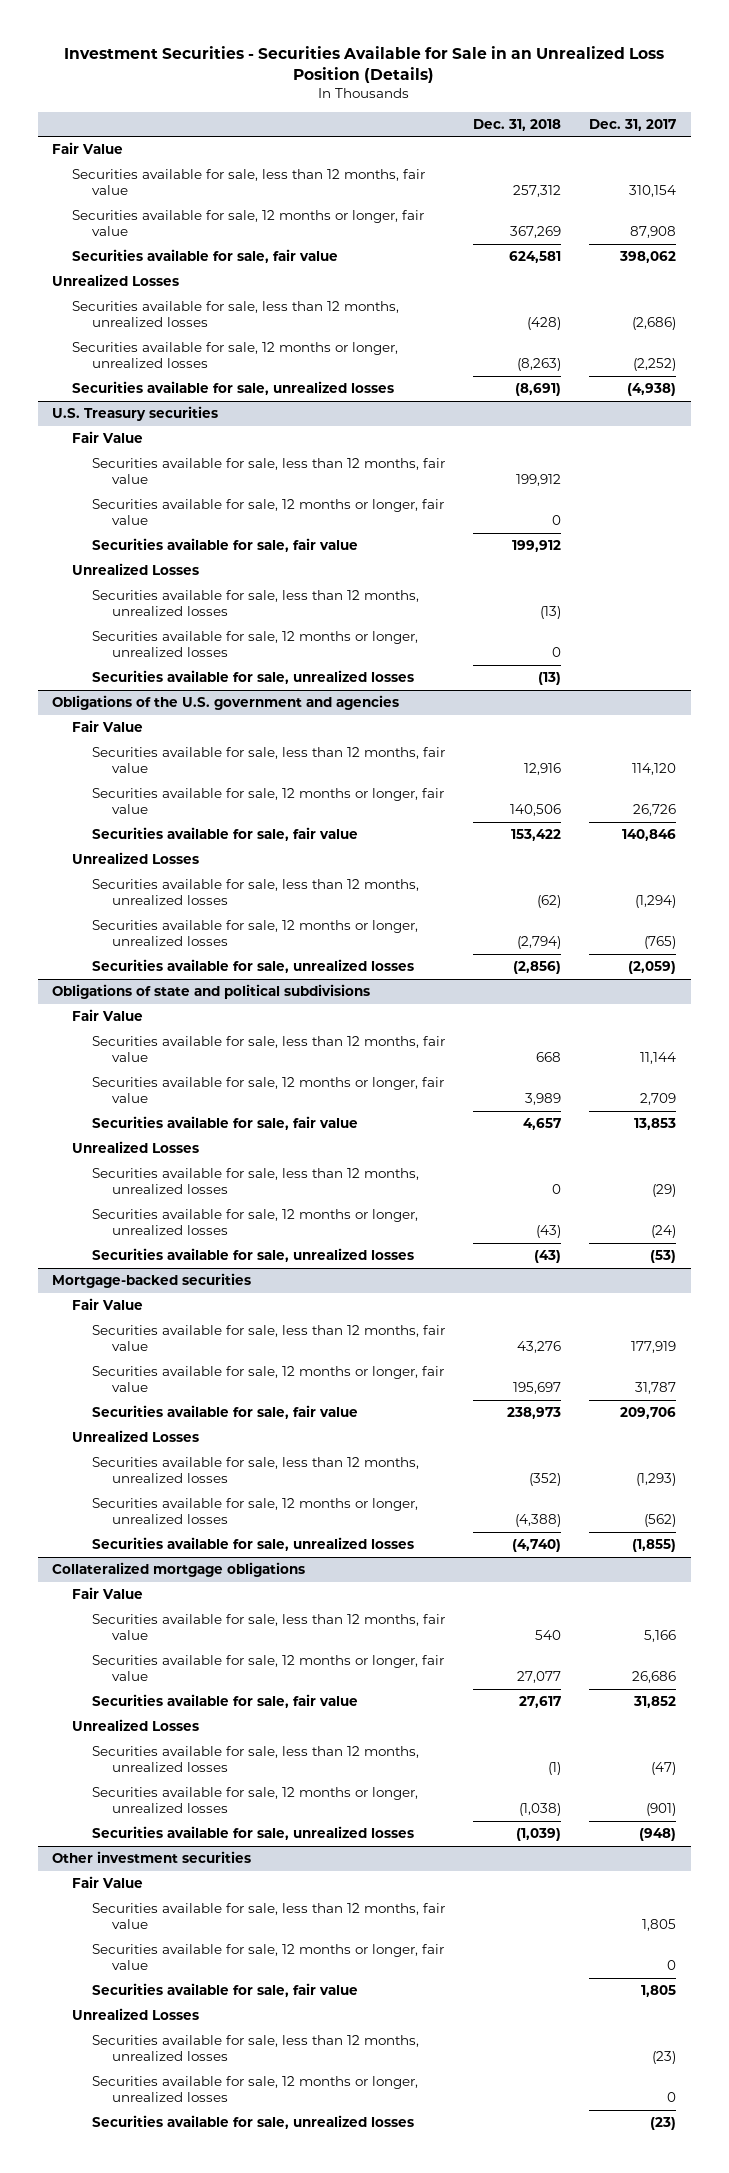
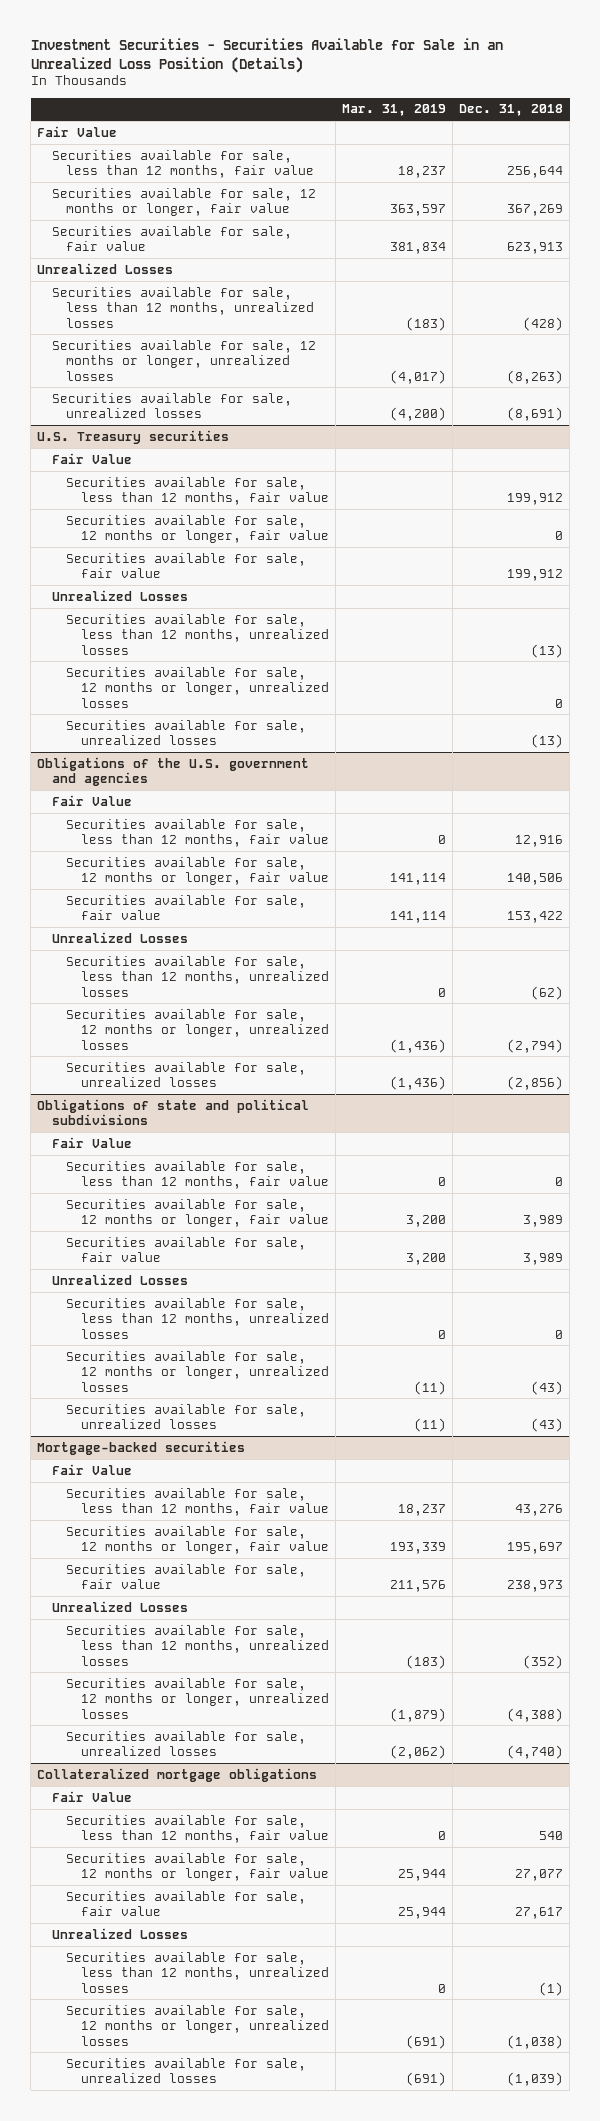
[589,118,677,131] Dec. 31, 2017 -> none
none -> [341,104,446,117] Mar. 31, 2019
[513,185,562,198] 257,312 -> [506,166,563,179] 256,644
[509,251,562,264] 624,581 -> [506,242,563,255] 623,913
[536,1052,562,1063] 668 -> [554,1177,563,1187] 0
[523,1118,562,1131] 4,657 -> [522,1253,563,1266] 3,989
[52,1851,252,1864] Other investment securities -> none
[72,1876,144,1889] Fair Value -> none
[92,1903,446,1930] Securities available for sale, less than 12 months, fair value -> none
[92,1944,445,1971] Securities available for sale, 12 months or longer, fair value -> none
[92,1983,359,1998] Securities available for sale, fair value -> none
[72,2008,200,2021] Unrealized Losses -> none
[92,2035,420,2062] Securities available for sale, less than 12 months, unrealized losses -> none
[92,2076,419,2103] Securities available for sale, 12 months or longer, unrealized losses -> none
[92,2115,415,2130] Securities available for sale, unrealized losses -> none

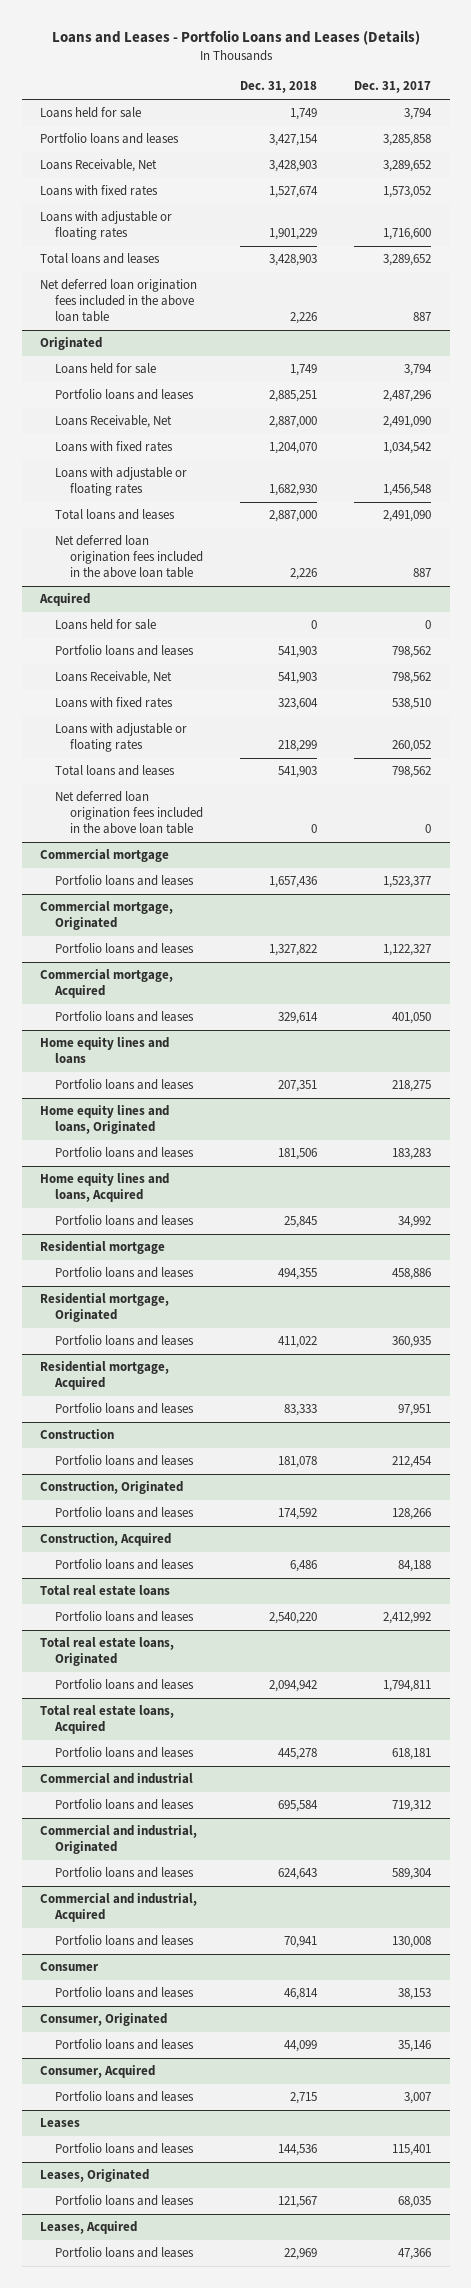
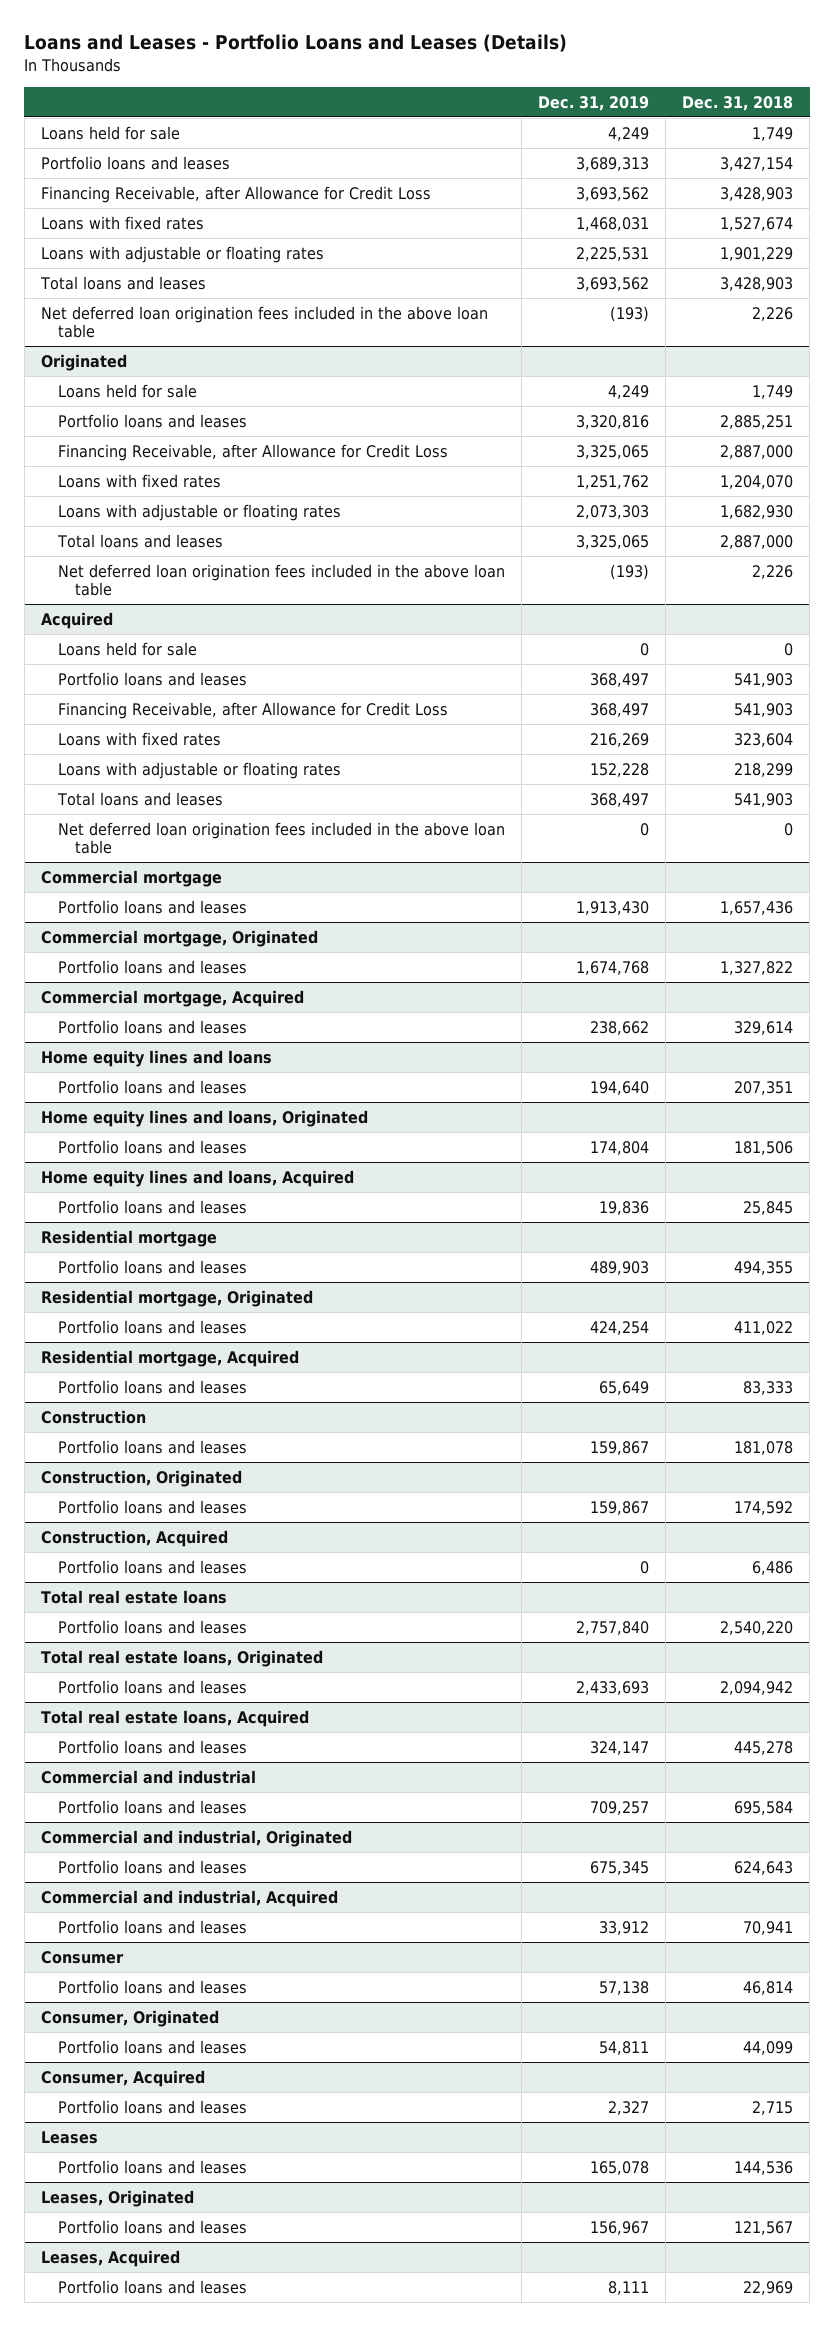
[354,81,432,94] Dec. 31, 2017 -> none
none -> [537,95,649,111] Dec. 31, 2019
[40,159,158,173] Loans Receivable, Net -> [40,185,431,203] Financing Receivable, after Allowance for Credit Loss
[54,415,172,429] Loans Receivable, Net -> [57,443,448,461] Financing Receivable, after Allowance for Credit Loss
[54,671,172,685] Loans Receivable, Net -> [57,701,448,719] Financing Receivable, after Allowance for Credit Loss

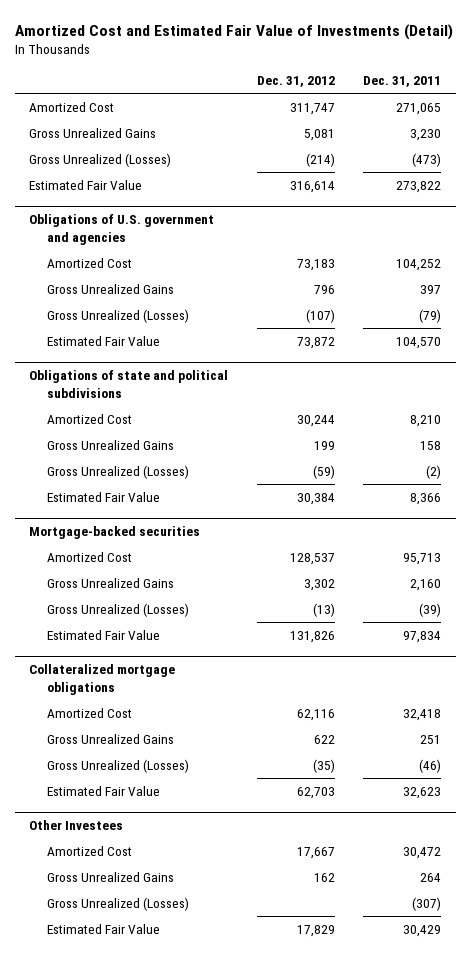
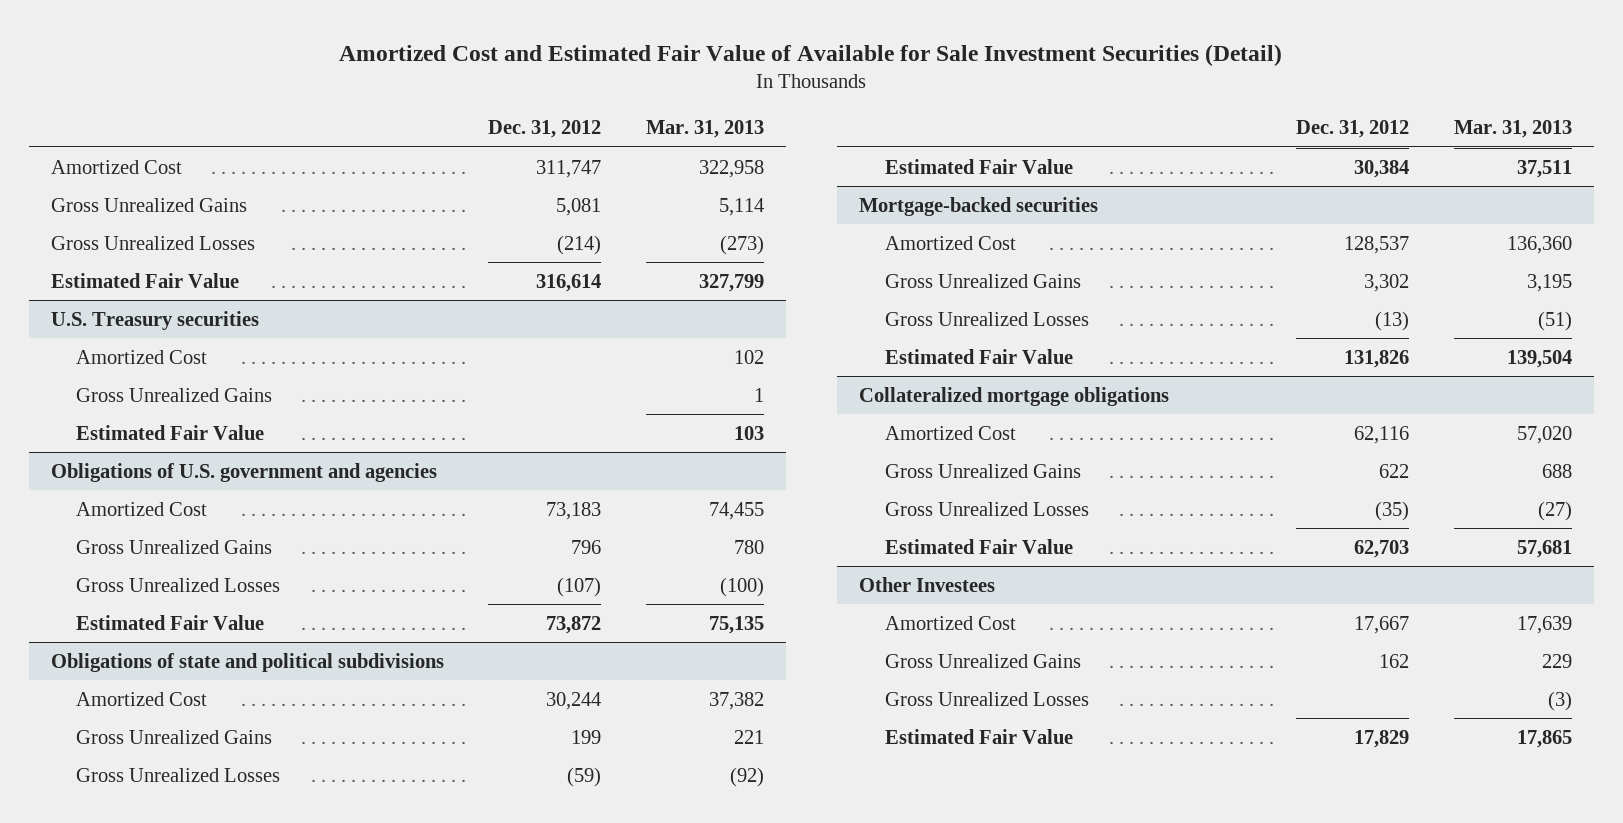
[14,23,453,40] Amortized Cost and Estimated Fair Value of Investments (Detail) -> [339,43,1283,66] Amortized Cost and Estimated Fair Value of Available for Sale Investment Securities (Detail)
[363,76,442,88] Dec. 31, 2011 -> none
none -> [645,120,764,139] Mar. 31, 2013
[28,152,171,167] Gross Unrealized (Losses) -> [50,235,255,250] Gross Unrealized Losses
none -> [50,310,259,330] U.S. Treasury securities
none -> [76,349,208,364] Amortized Cost
none -> [76,387,273,402] Gross Unrealized Gains
none -> [76,424,265,440] Estimated Fair Value
[46,308,189,323] Gross Unrealized (Losses) -> [76,577,281,592] Gross Unrealized Losses
[46,464,189,479] Gross Unrealized (Losses) -> [76,767,281,782] Gross Unrealized Losses
[46,602,189,617] Gross Unrealized (Losses) -> [884,311,1089,326] Gross Unrealized Losses
[46,758,189,773] Gross Unrealized (Losses) -> [884,501,1089,516] Gross Unrealized Losses
[46,896,189,911] Gross Unrealized (Losses) -> [884,691,1089,706] Gross Unrealized Losses

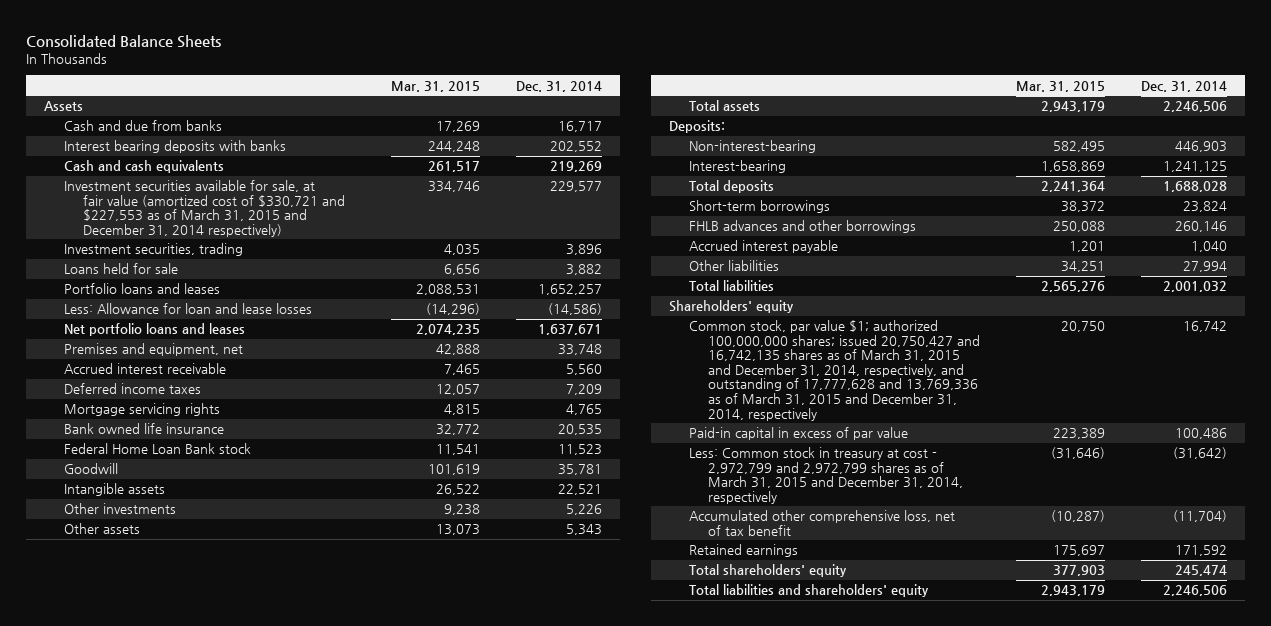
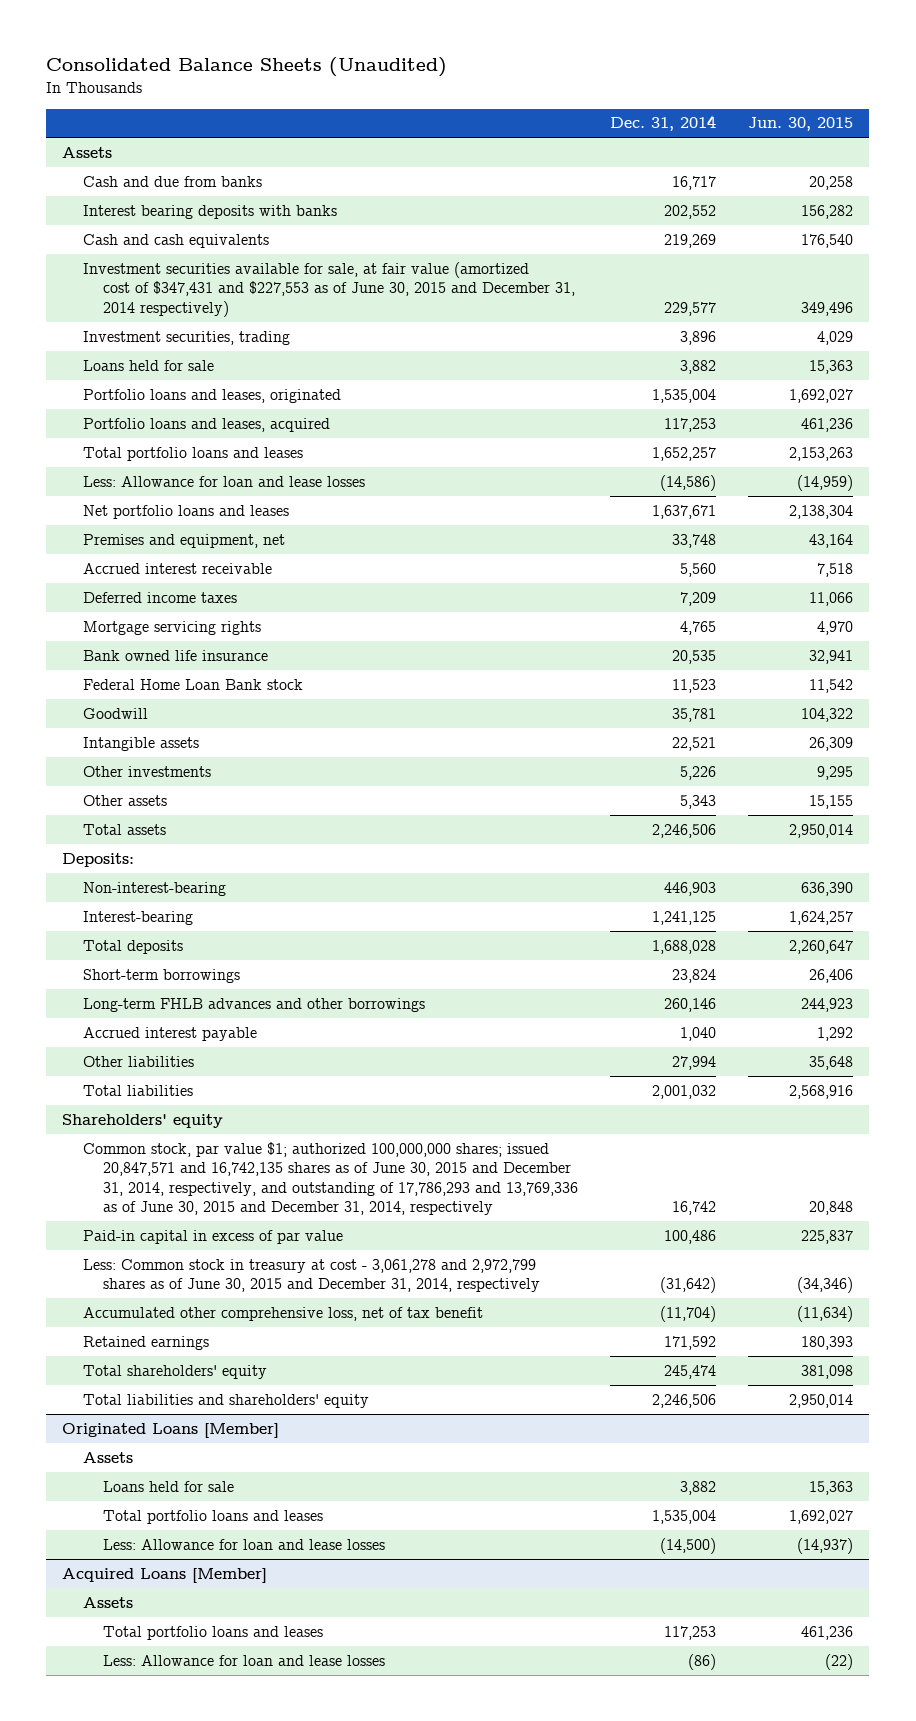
[26,34,222,48] Consolidated Balance Sheets -> [46,57,448,78] Consolidated Balance Sheets (Unaudited)
[391,80,481,92] Mar. 31, 2015 -> none
none -> [748,117,854,132] Jun. 30, 2015
[63,180,346,237] Investment securities available for sale, at fair value (amortized cost of $330,721 and $227,553 as of March 31, 2015 and December 31, 2014 respectively) -> [82,261,575,317] Investment securities available for sale, at fair value (amortized cost of $347,431 and $227,553 as of June 30, 2015 and December 31, 2014 respectively)
none -> [82,388,341,403] Portfolio loans and leases, originated
none -> [82,417,330,432] Portfolio loans and leases, acquired
[63,283,220,295] Portfolio loans and leases -> [82,446,303,461] Total portfolio loans and leases
[688,220,916,234] FHLB advances and other borrowings -> [82,997,425,1012] Long-term FHLB advances and other borrowings
[688,320,981,421] Common stock, par value $1; authorized 100,000,000 shares; issued 20,750,427 and 16,742,135 shares as of March 31, 2015 and December 31, 2014, respectively, and outstanding of 17,777,628 and 13,769,336 as of March 31, 2015 and December 31, 2014, respectively -> [82,1141,578,1216] Common stock, par value $1; authorized 100,000,000 shares; issued 20,847,571 and 16,742,135 shares as of June 30, 2015 and December 31, 2014, respectively, and outstanding of 17,786,293 and 13,769,336 as of June 30, 2015 and December 31, 2014, respectively
[688,447,964,504] Less: Common stock in treasury at cost - 2,972,799 and 2,972,799 shares as of March 31, 2015 and December 31, 2014, respectively -> [82,1258,540,1293] Less: Common stock in treasury at cost - 3,061,278 and 2,972,799 shares as of June 30, 2015 and December 31, 2014, respectively
none -> [62,1422,280,1438] Originated Loans [Member]
none -> [82,1451,133,1463] Assets
none -> [102,1480,234,1492] Loans held for sale
none -> [102,1509,323,1524] Total portfolio loans and leases
none -> [102,1538,385,1550] Less: Allowance for loan and lease losses
none -> [62,1567,268,1583] Acquired Loans [Member]
none -> [82,1596,133,1608] Assets
none -> [102,1625,323,1640] Total portfolio loans and leases
none -> [102,1654,385,1666] Less: Allowance for loan and lease losses

